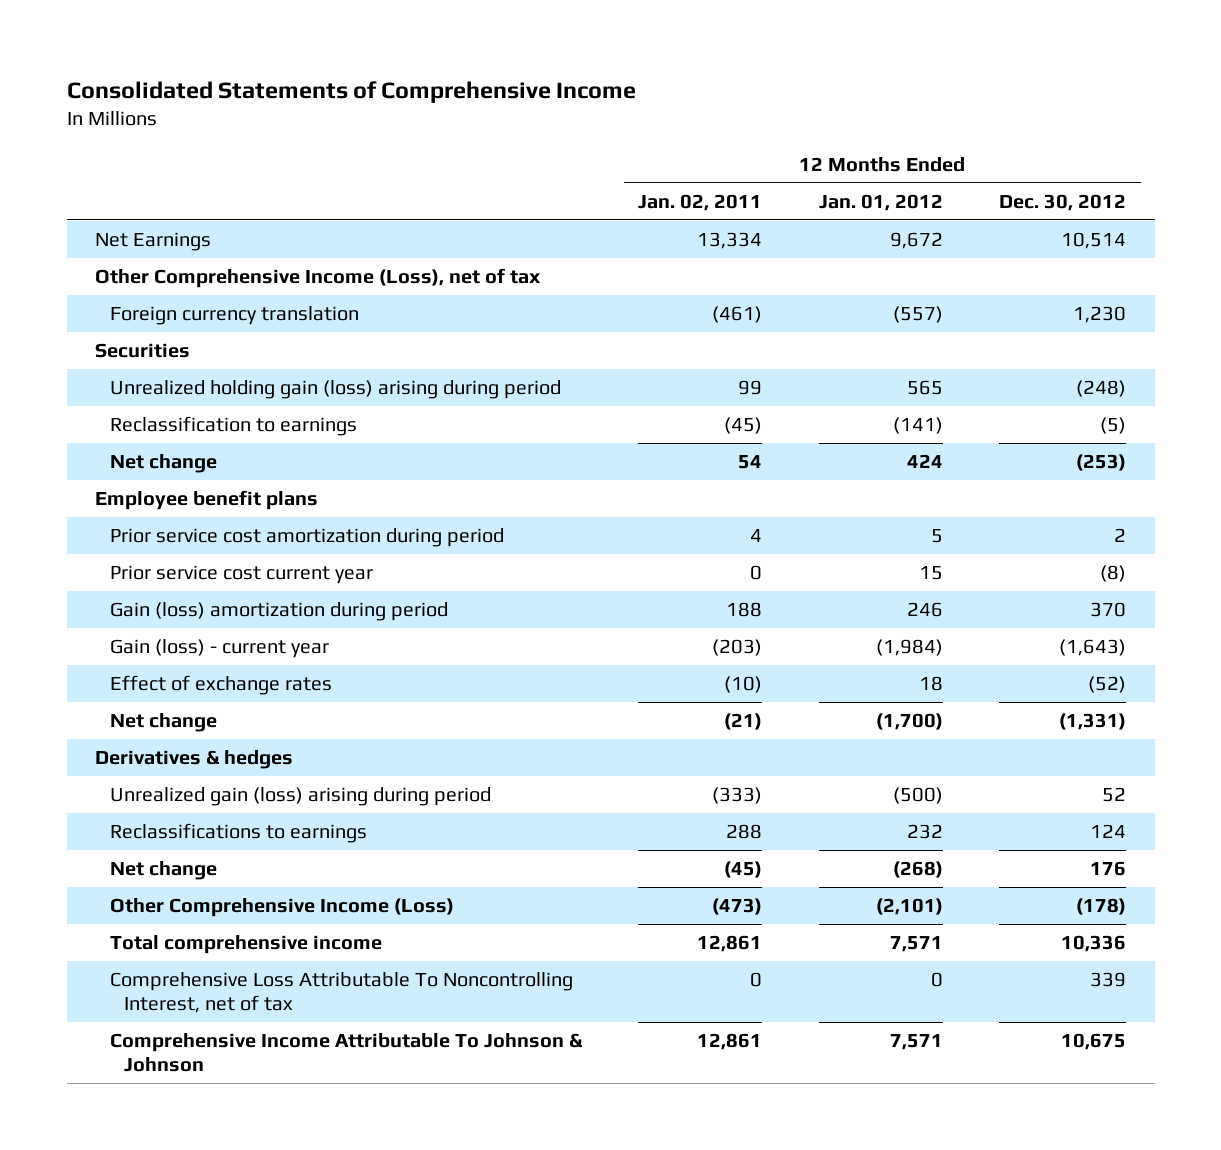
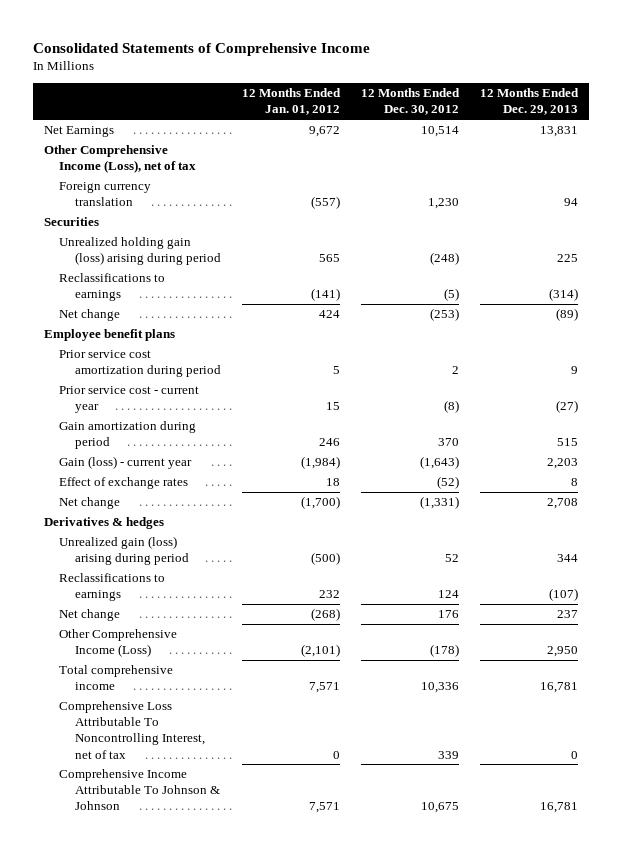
[638,193,763,211] Jan. 02, 2011 -> none
none -> [480,88,580,116] 12 Months Ended Dec. 29, 2013
[109,416,357,437] Reclassification to earnings -> [59,273,166,302] Reclassifications to earnings
[109,565,373,585] Prior service cost current year -> [59,386,200,414] Prior service cost - current year
[109,602,448,622] Gain (loss) amortization during period -> [59,421,197,450] Gain amortization during period

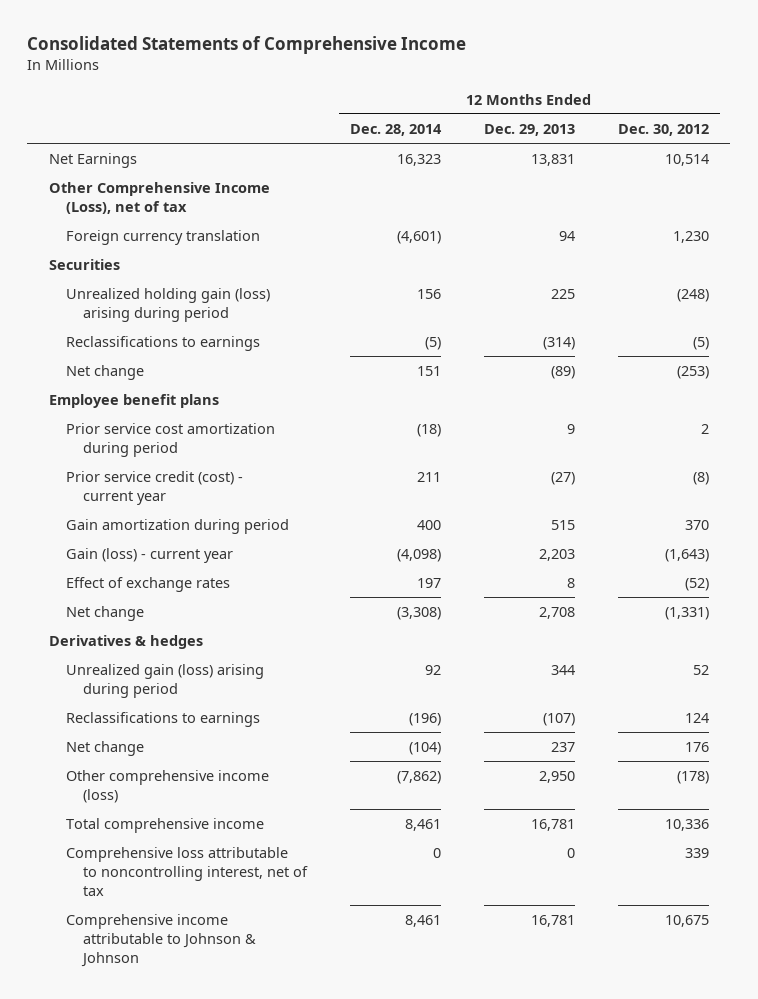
[242,88,342,116] 12 Months Ended Jan. 01, 2012 -> none
none -> [349,123,442,136] Dec. 28, 2014
[59,386,200,414] Prior service cost - current year -> [65,470,243,505] Prior service credit (cost) - current year
[59,629,178,658] Other Comprehensive Income (Loss) -> [65,769,269,803] Other comprehensive income (loss)
[59,701,206,759] Comprehensive Loss Attributable To Noncontrolling Interest, net of tax -> [65,846,308,897] Comprehensive loss attributable to noncontrolling interest, net of tax
[59,769,221,811] Comprehensive Income Attributable To Johnson & Johnson -> [65,913,256,968] Comprehensive income attributable to Johnson & Johnson

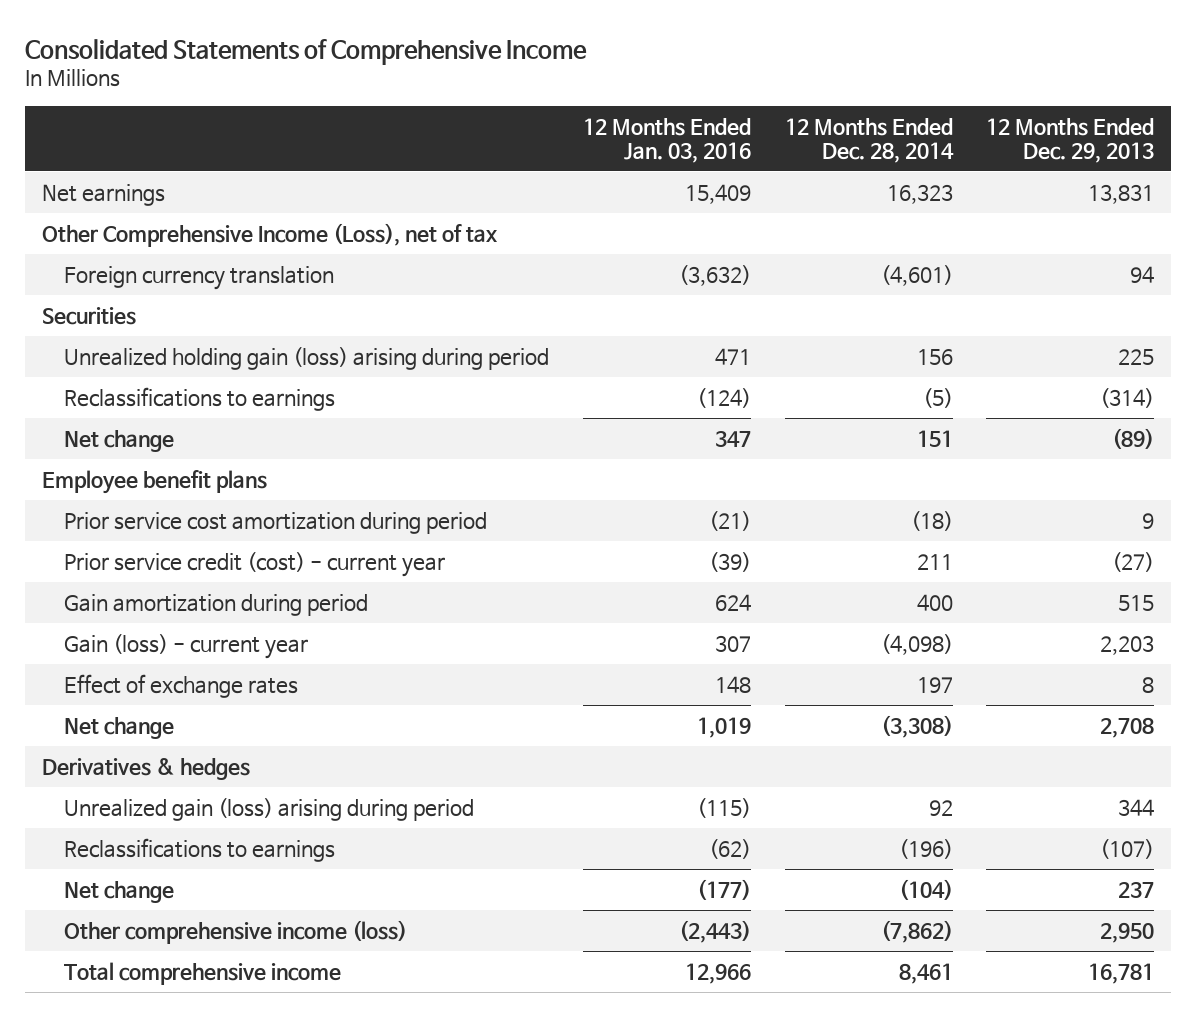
[617,123,709,136] Dec. 30, 2012 -> none
none -> [583,117,752,164] 12 Months Ended Jan. 03, 2016
[48,152,137,168] Net Earnings -> [42,183,166,206] Net earnings
[65,846,308,897] Comprehensive loss attributable to noncontrolling interest, net of tax -> none
[65,913,256,968] Comprehensive income attributable to Johnson & Johnson -> none

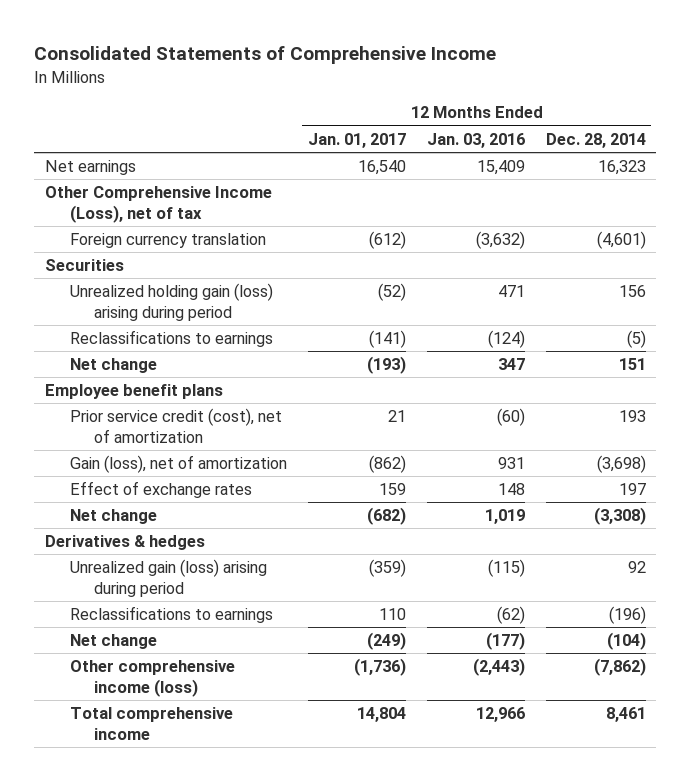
[986,117,1155,164] 12 Months Ended Dec. 29, 2013 -> none
none -> [307,132,406,148] Jan. 01, 2017
[64,511,488,534] Prior service cost amortization during period -> none
[64,551,446,577] Prior service credit (cost) - current year -> none
[64,593,369,616] Gain amortization during period -> none
[64,633,309,659] Gain (loss) - current year -> none
none -> [69,408,282,443] Prior service credit (cost), net of amortization
none -> [69,455,287,474] Gain (loss), net of amortization

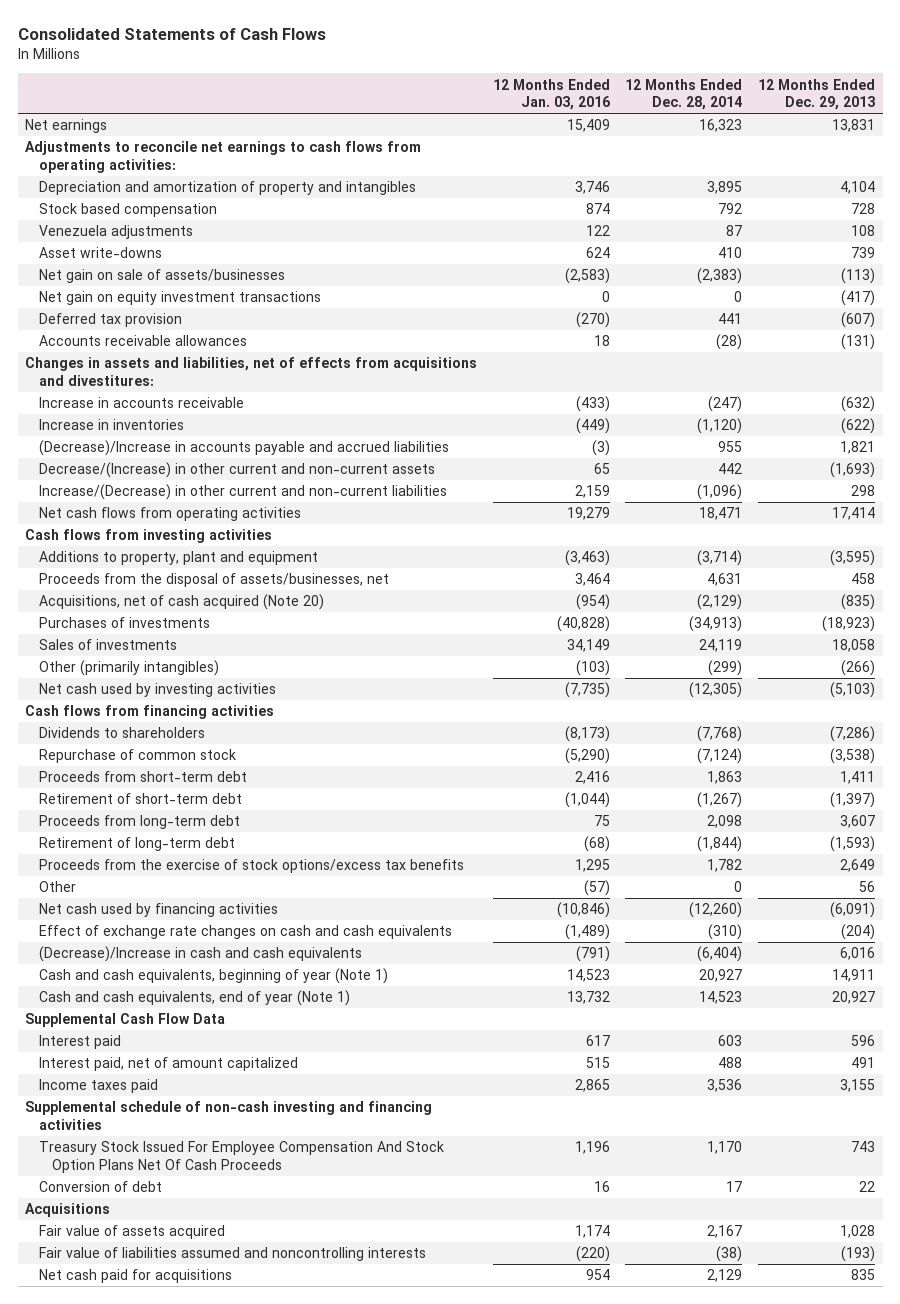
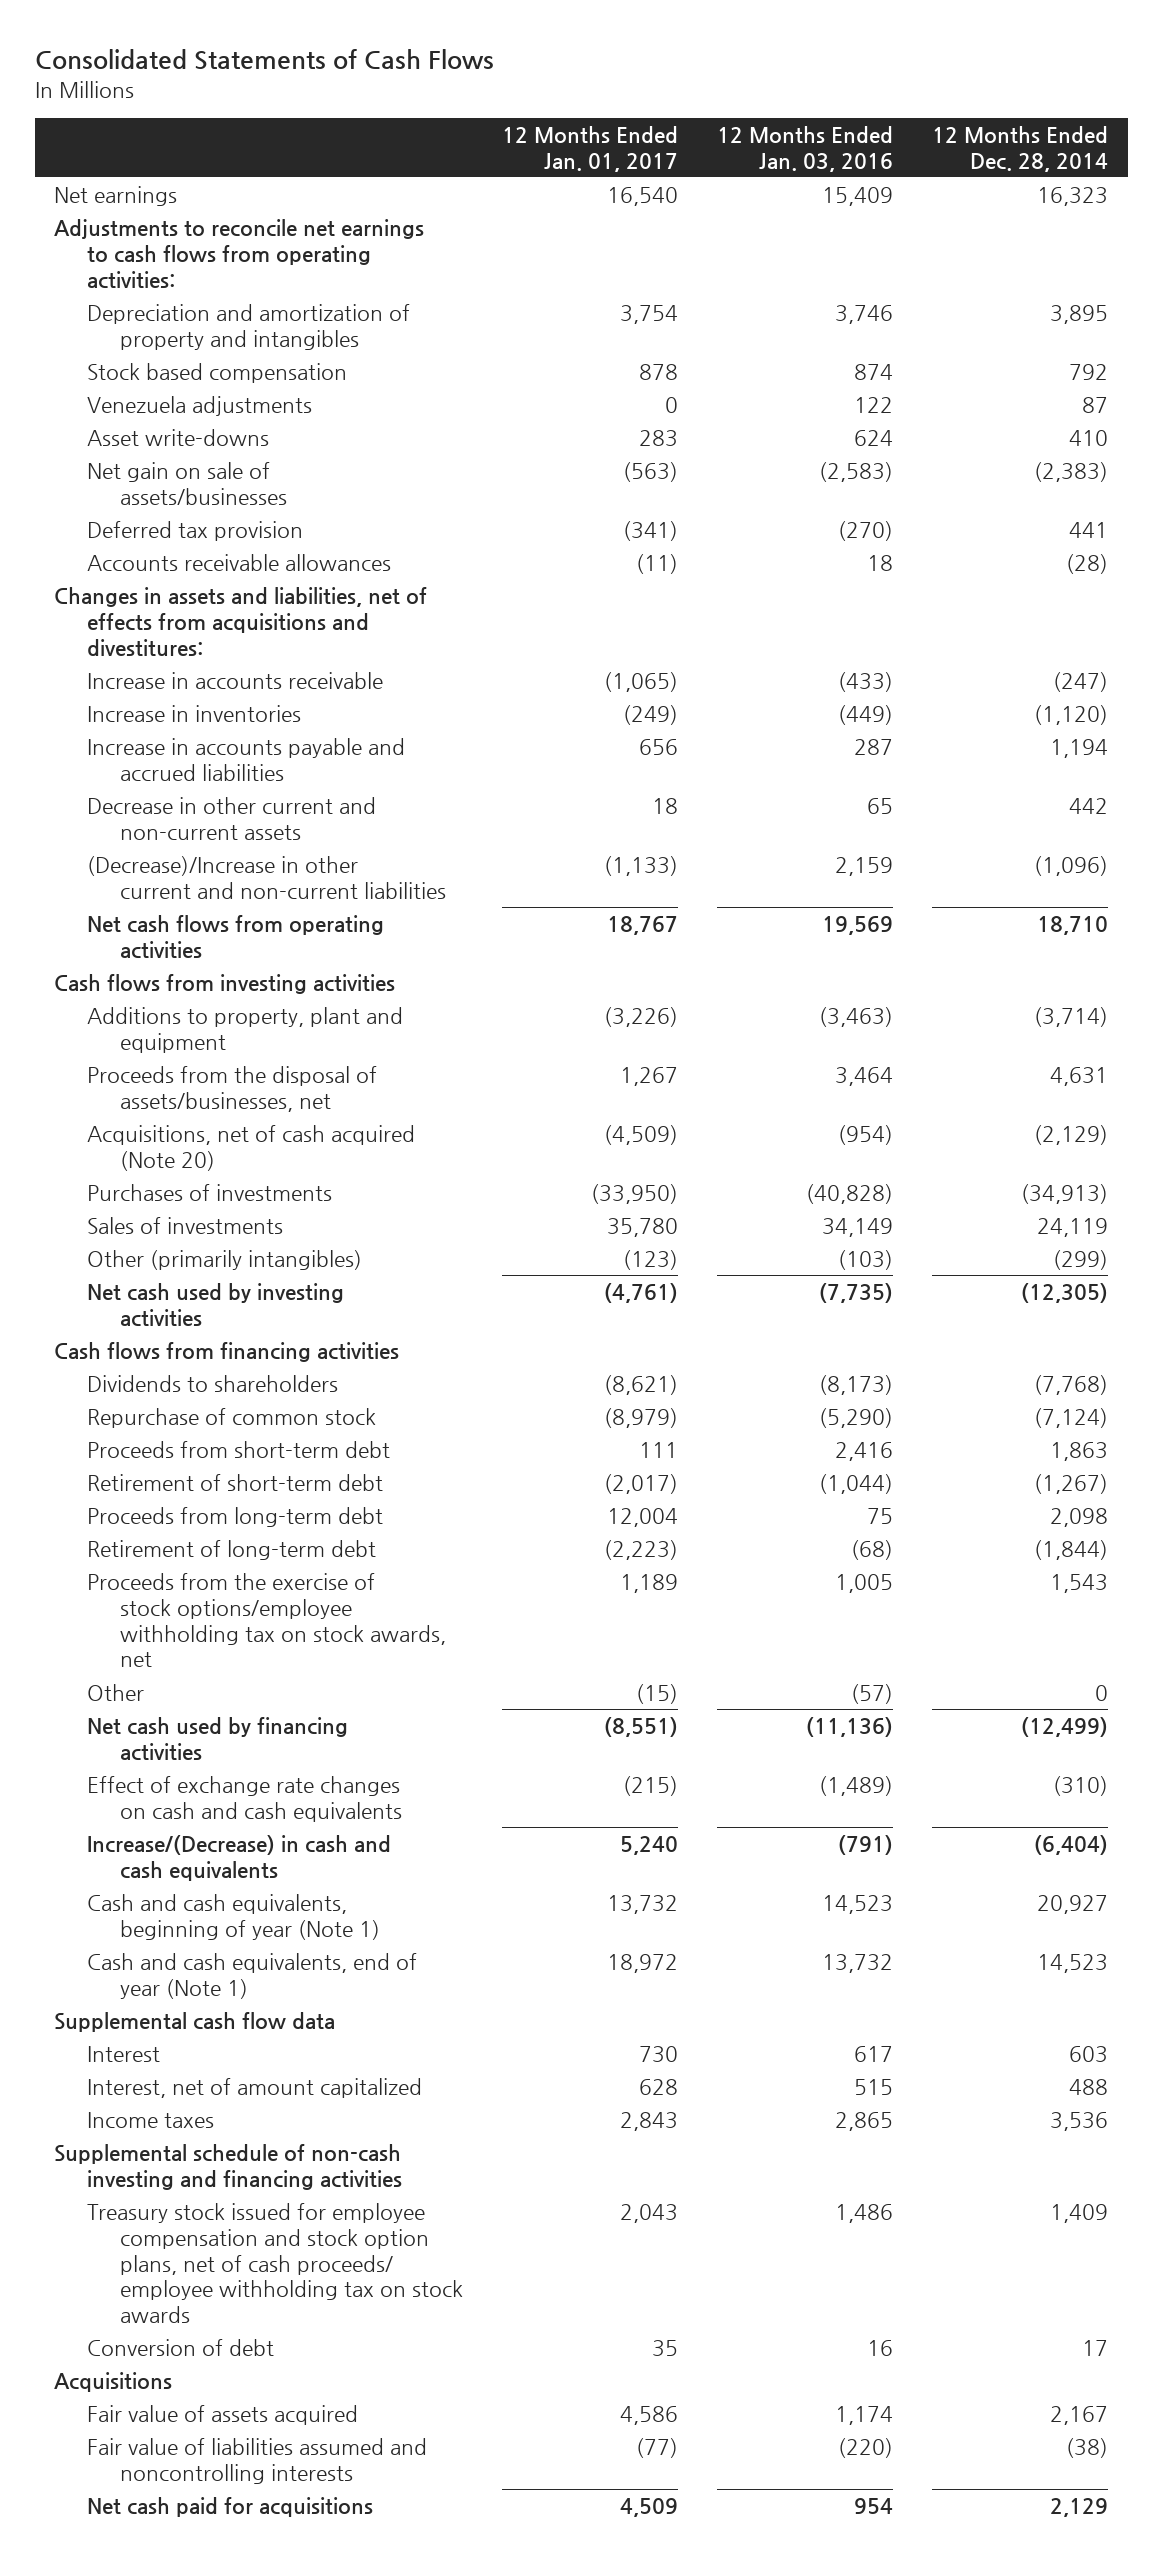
[757,78,875,110] 12 Months Ended Dec. 29, 2013 -> none
none -> [502,125,679,172] 12 Months Ended Jan. 01, 2017
[38,291,321,306] Net gain on equity investment transactions -> none
[38,440,449,457] (Decrease)/Increase in accounts payable and accrued liabilities -> [87,737,406,781] Increase in accounts payable and accrued liabilities
[591,440,610,457] (3) -> [854,738,894,755] 287
[718,441,743,453] 955 -> [1050,738,1109,758] 1,194
[38,462,435,479] Decrease/(Increase) in other current and non-current assets -> [87,796,377,840] Decrease in other current and non-current assets
[38,484,447,501] Increase/(Decrease) in other current and non-current liabilities -> [87,855,447,899] (Decrease)/Increase in other current and non-current liabilities
[566,507,610,521] 19,279 -> [822,915,894,935] 19,569
[699,507,743,521] 18,471 -> [1037,915,1109,935] 18,710
[38,859,464,874] Proceeds from the exercise of stock options/excess tax benefits -> [87,1572,447,1668] Proceeds from the exercise of stock options/employee withholding tax on stock awards, net
[574,859,610,873] 1,295 -> [835,1573,894,1593] 1,005
[707,859,743,873] 1,782 -> [1050,1573,1109,1593] 1,543
[556,902,610,919] (10,846) -> [806,1716,894,1737] (11,136)
[689,902,743,919] (12,260) -> [1021,1716,1109,1737] (12,499)
[38,946,362,963] (Decrease)/Increase in cash and cash equivalents -> [87,1834,392,1881] Increase/(Decrease) in cash and cash equivalents
[25,1013,226,1028] Supplemental Cash Flow Data -> [54,2011,336,2032] Supplemental cash flow data
[38,1035,121,1050] Interest paid -> [87,2045,161,2062] Interest
[38,1057,298,1072] Interest paid, net of amount capitalized -> [87,2077,423,2098] Interest, net of amount capitalized
[38,1079,158,1094] Income taxes paid -> [87,2111,215,2128] Income taxes
[38,1141,444,1173] Treasury Stock Issued For Employee Compensation And Stock Option Plans Net Of Cash Proceeds -> [87,2202,464,2324] Treasury stock issued for employee compensation and stock option plans, net of cash proceeds/ employee withholding tax on stock awards
[574,1141,610,1155] 1,196 -> [835,2203,894,2223] 1,486
[707,1141,743,1155] 1,170 -> [1050,2203,1109,2223] 1,409

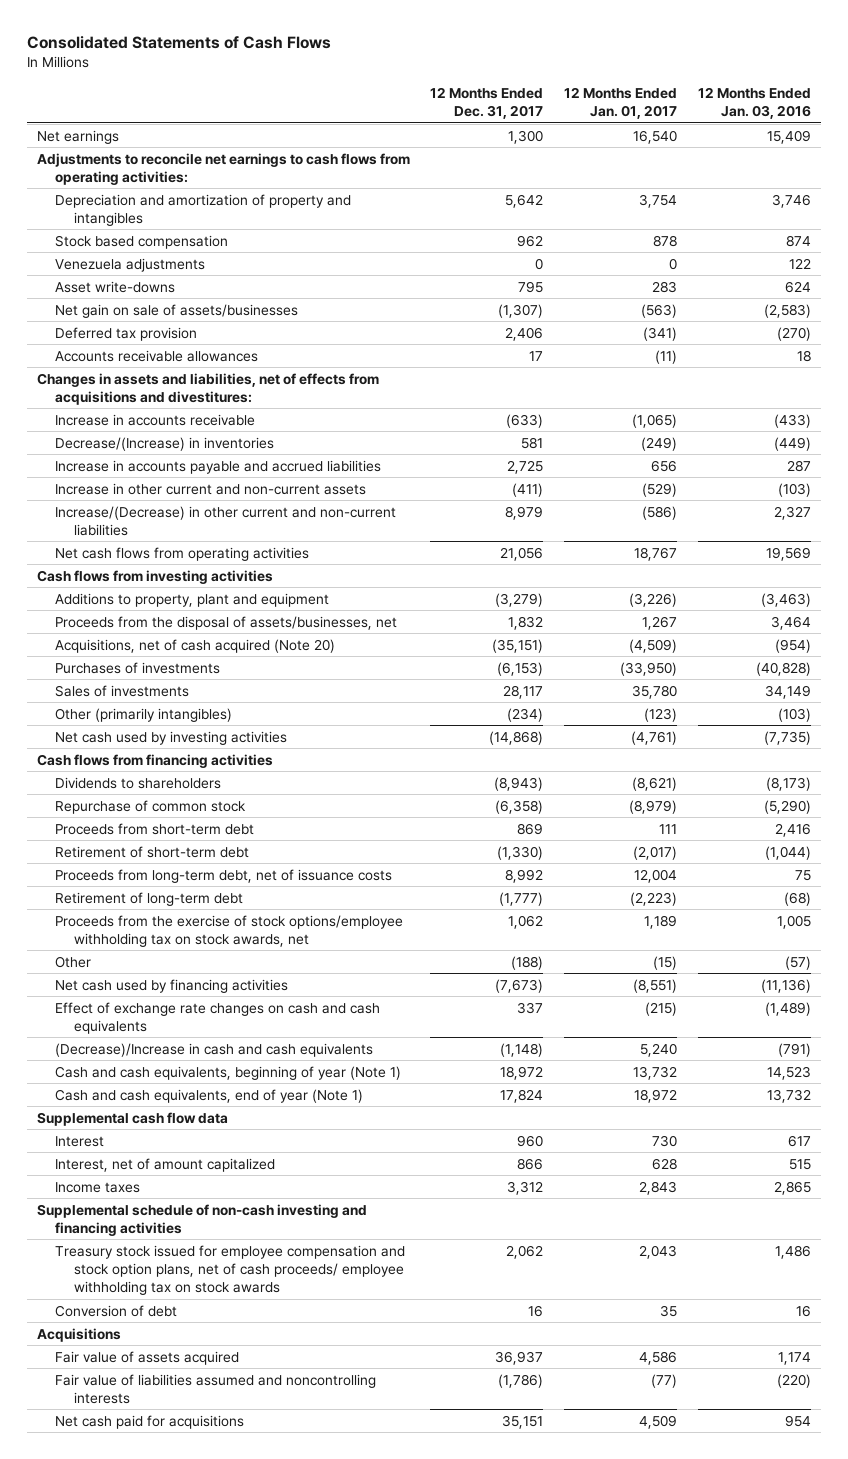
[932,125,1109,172] 12 Months Ended Dec. 28, 2014 -> none
none -> [430,86,544,119] 12 Months Ended Dec. 31, 2017
[87,704,302,722] Increase in inventories -> [55,436,275,451] Decrease/(Increase) in inventories
[87,796,377,840] Decrease in other current and non-current assets -> [55,482,367,495] Increase in other current and non-current assets
[652,797,679,814] 18 -> [642,482,678,497] (529)
[867,797,894,814] 65 -> [777,482,811,497] (103)
[87,855,447,899] (Decrease)/Increase in other current and non-current liabilities -> [55,505,397,536] Increase/(Decrease) in other current and non-current liabilities
[604,855,679,876] (1,133) -> [642,505,678,520] (586)
[835,856,894,876] 2,159 -> [773,505,811,520] 2,327
[87,1506,384,1527] Proceeds from long-term debt -> [55,868,393,883] Proceeds from long-term debt, net of issuance costs
[87,1834,392,1881] Increase/(Decrease) in cash and cash equivalents -> [55,1042,374,1057] (Decrease)/Increase in cash and cash equivalents

